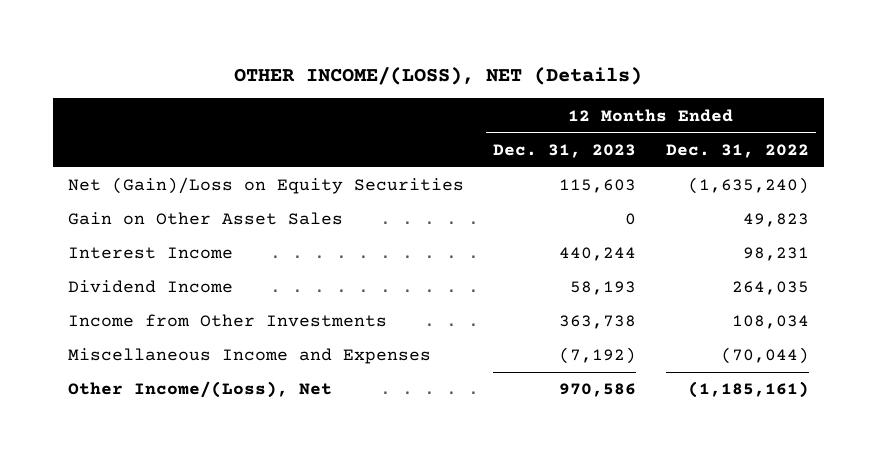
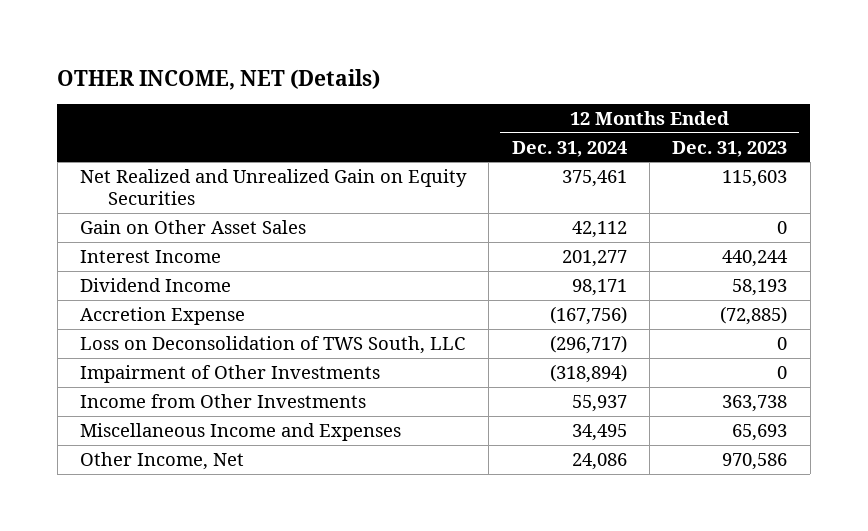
[234,66,643,85] OTHER INCOME/(LOSS), NET (Details) -> [57,68,381,90] OTHER INCOME, NET (Details)
[666,143,810,158] Dec. 31, 2022 -> none
none -> [511,140,627,157] Dec. 31, 2024
[67,177,464,195] Net (Gain)/Loss on Equity Securities -> [80,168,468,206] Net Realized and Unrealized Gain on Equity Securities
none -> [80,306,246,325] Accretion Expense
none -> [80,335,466,354] Loss on Deconsolidation of TWS South, LLC
none -> [80,364,381,383] Impairment of Other Investments
[559,347,637,365] (7,192) -> [732,423,788,441] 65,693
[67,381,332,399] Other Income/(Loss), Net -> [80,451,245,470] Other Income, Net

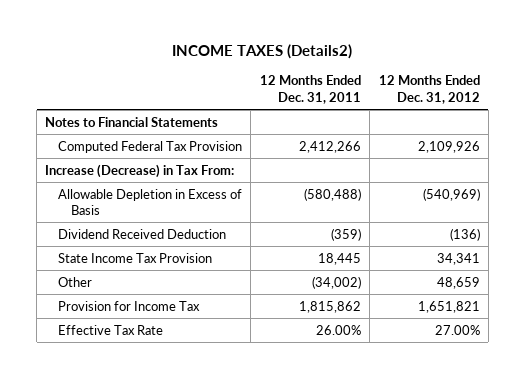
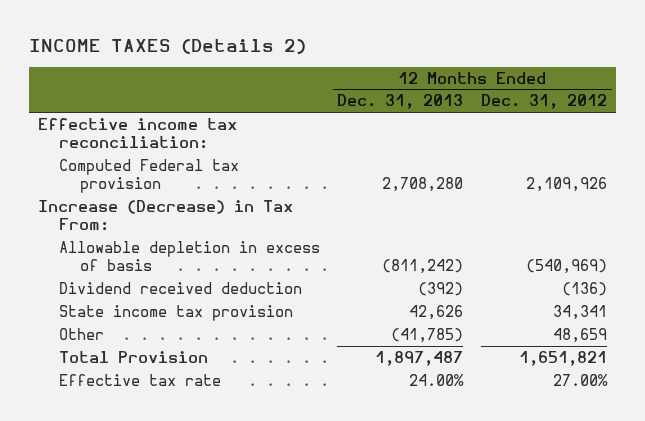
[172,44,353,60] INCOME TAXES (Details2) -> [28,39,306,55] INCOME TAXES (Details 2)
[259,75,361,104] 12 Months Ended Dec. 31, 2011 -> none
none -> [337,94,464,110] Dec. 31, 2013
[45,116,219,127] Notes to Financial Statements -> none
none -> [37,117,237,150] Effective income tax reconciliation:
[58,140,243,153] Computed Federal Tax Provision -> [58,158,239,194] Computed Federal tax provision
[58,188,243,215] Allowable Depletion in Excess of Basis -> [58,240,320,272] Allowable depletion in excess of basis
[58,228,227,239] Dividend Received Deduction -> [58,281,302,294] Dividend received deduction
[58,252,213,263] State Income Tax Provision -> [58,304,293,321] State income tax provision
[58,300,201,311] Provision for Income Tax -> [58,350,208,363] Total Provision
[58,324,164,335] Effective Tax Rate -> [58,373,221,386] Effective tax rate

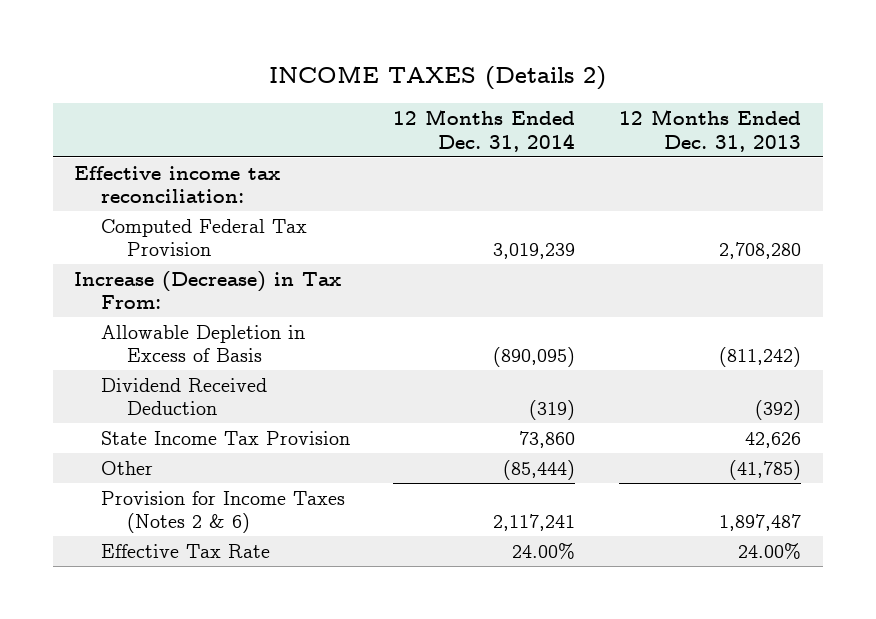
[481,94,608,110] Dec. 31, 2012 -> none
none -> [393,108,576,152] 12 Months Ended Dec. 31, 2014
[58,158,239,194] Computed Federal tax provision -> [100,218,307,257] Computed Federal Tax Provision
[58,240,320,272] Allowable depletion in excess of basis -> [100,324,305,363] Allowable Depletion in Excess of Basis
[58,281,302,294] Dividend received deduction -> [100,377,267,416] Dividend Received Deduction
[58,304,293,321] State income tax provision -> [100,430,350,445] State Income Tax Provision
[58,350,208,363] Total Provision -> [100,490,345,534] Provision for Income Taxes (Notes 2 & 6)
[58,373,221,386] Effective tax rate -> [100,543,270,558] Effective Tax Rate

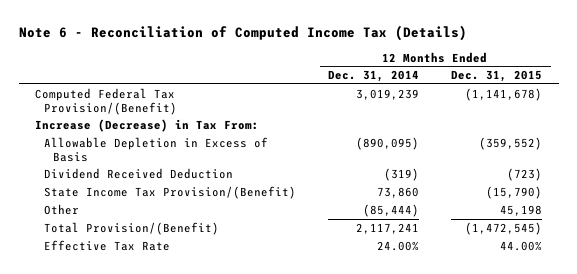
[268,66,606,91] INCOME TAXES (Details 2) -> [18,25,467,42] Note 6 - Reconciliation of Computed Income Tax (Details)
[619,108,802,152] 12 Months Ended Dec. 31, 2013 -> none
none -> [451,70,543,83] Dec. 31, 2015
[74,165,281,204] Effective income tax reconciliation: -> none
[100,218,307,257] Computed Federal Tax Provision -> [34,87,177,115] Computed Federal Tax Provision/(Benefit)
[100,430,350,445] State Income Tax Provision -> [43,185,296,199] State Income Tax Provision/(Benefit)
[100,490,345,534] Provision for Income Taxes (Notes 2 & 6) -> [43,221,219,235] Total Provision/(Benefit)

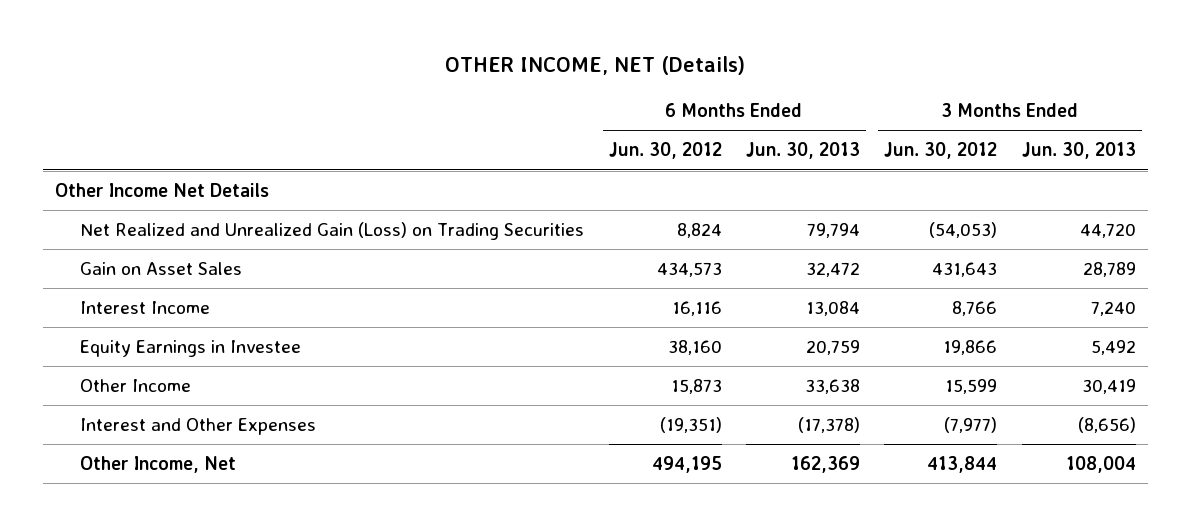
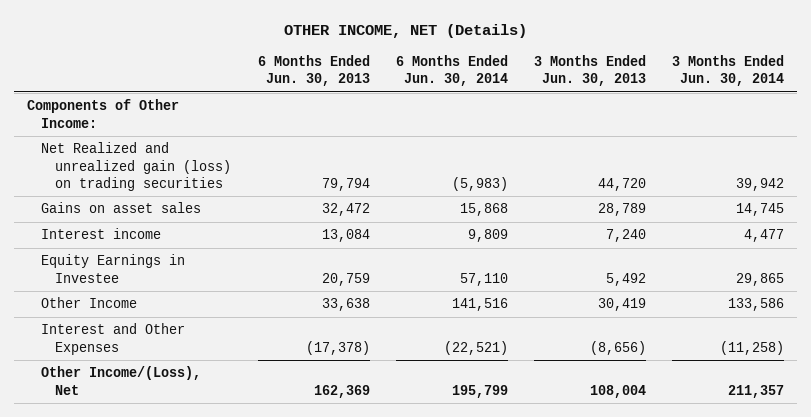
[608,142,722,160] Jun. 30, 2012 -> none
[884,142,998,160] Jun. 30, 2012 -> none
none -> [395,55,508,87] 6 Months Ended Jun. 30, 2014
none -> [672,55,785,87] 3 Months Ended Jun. 30, 2014
[55,182,270,197] Other Income Net Details -> none
none -> [27,99,180,128] Components of Other Income:
[80,221,585,240] Net Realized and Unrealized Gain (Loss) on Trading Securities -> [41,142,232,191] Net Realized and unrealized gain (loss) on trading securities
[80,261,243,275] Gain on Asset Sales -> [41,202,202,214] Gains on asset sales
[80,300,211,314] Interest Income -> [41,228,162,240] Interest income
[80,455,237,473] Other Income, Net -> [41,366,202,395] Other Income/(Loss), Net

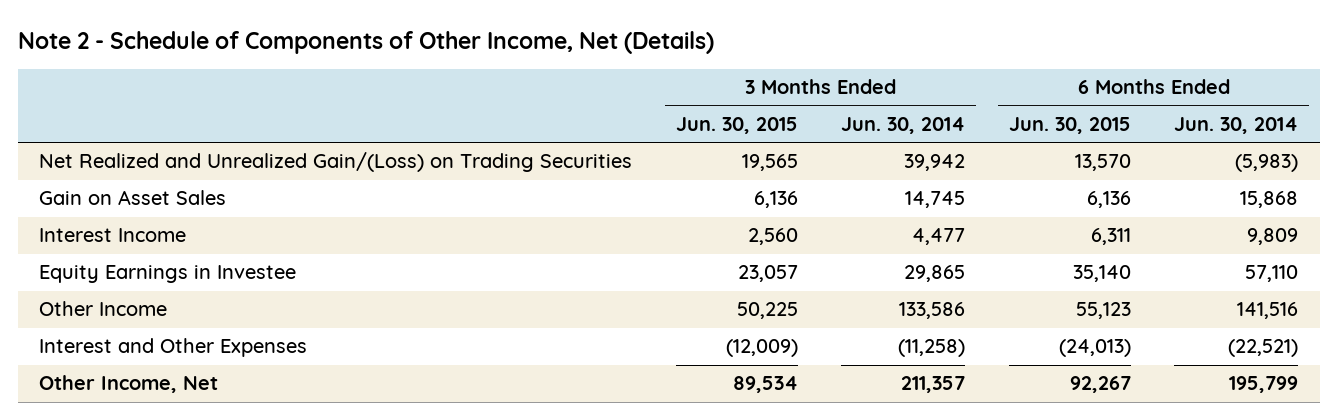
[283,24,527,39] OTHER INCOME, NET (Details) -> [17,30,714,54] Note 2 - Schedule of Components of Other Income, Net (Details)
[257,55,370,87] 6 Months Ended Jun. 30, 2013 -> none
[533,55,646,87] 3 Months Ended Jun. 30, 2013 -> none
none -> [675,116,798,134] Jun. 30, 2015
none -> [1008,116,1131,134] Jun. 30, 2015
[27,99,180,128] Components of Other Income: -> none
[41,142,232,191] Net Realized and unrealized gain (loss) on trading securities -> [39,152,633,173] Net Realized and Unrealized Gain/(Loss) on Trading Securities
[41,202,202,214] Gains on asset sales -> [39,190,227,206] Gain on Asset Sales
[41,228,162,240] Interest income -> [39,228,187,243] Interest Income
[41,366,202,395] Other Income/(Loss), Net -> [39,375,219,394] Other Income, Net

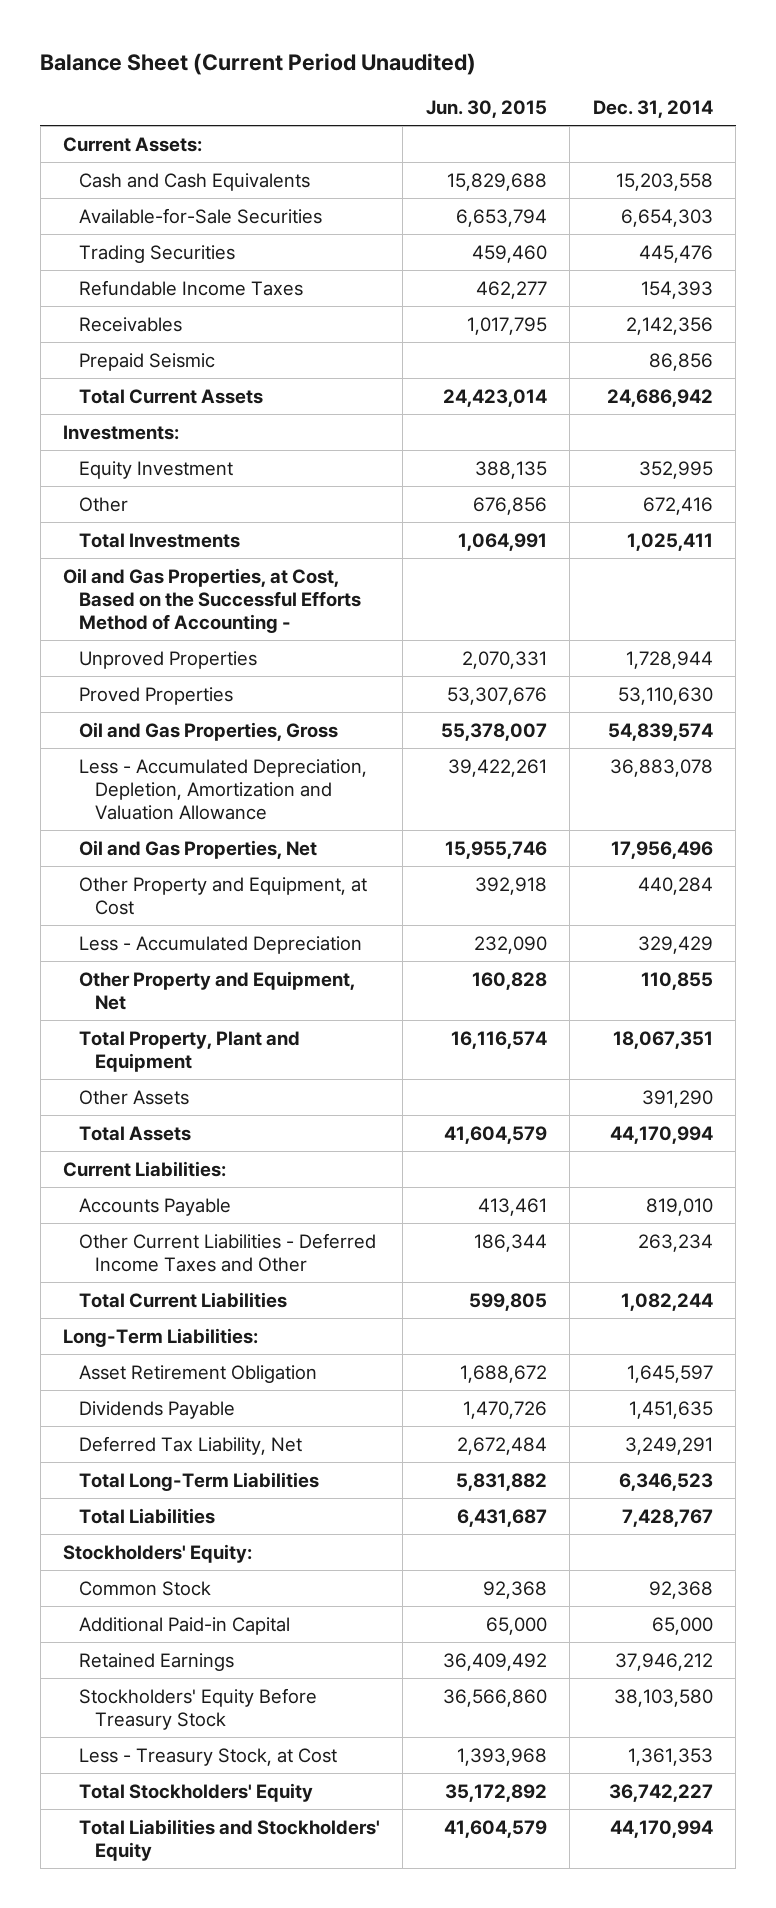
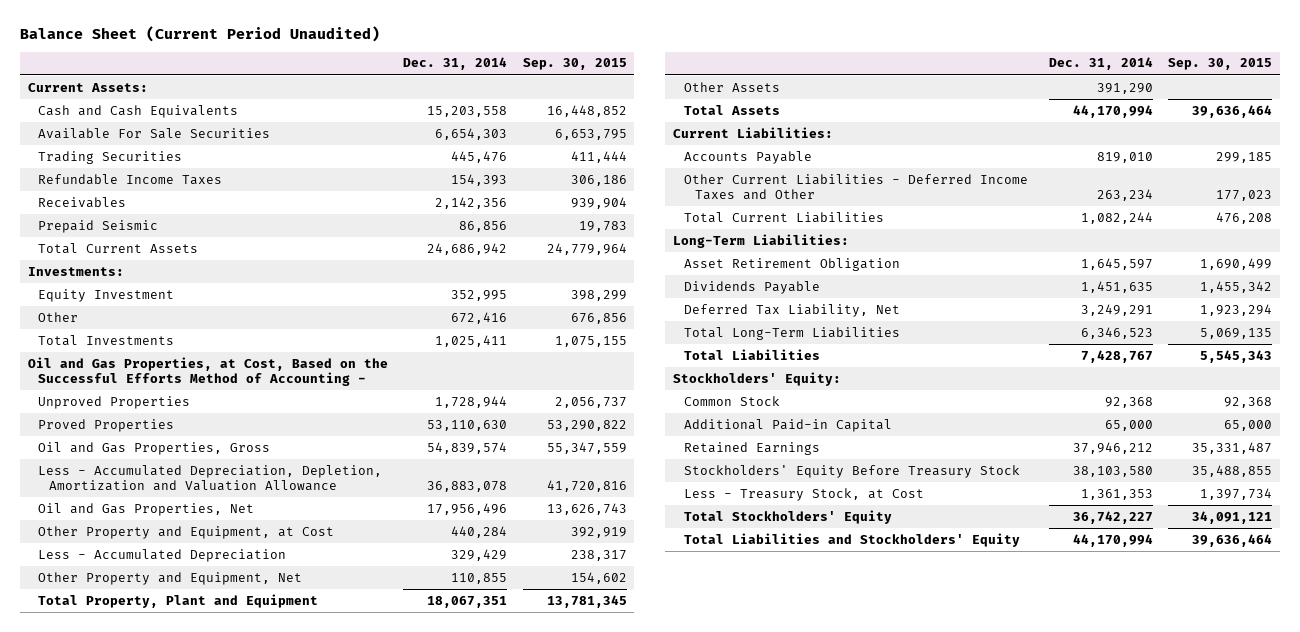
[425,99,547,118] Jun. 30, 2015 -> none
none -> [522,58,627,71] Sep. 30, 2015
[79,207,323,224] Available-for-Sale Securities -> [38,127,271,139] Available For Sale Securities

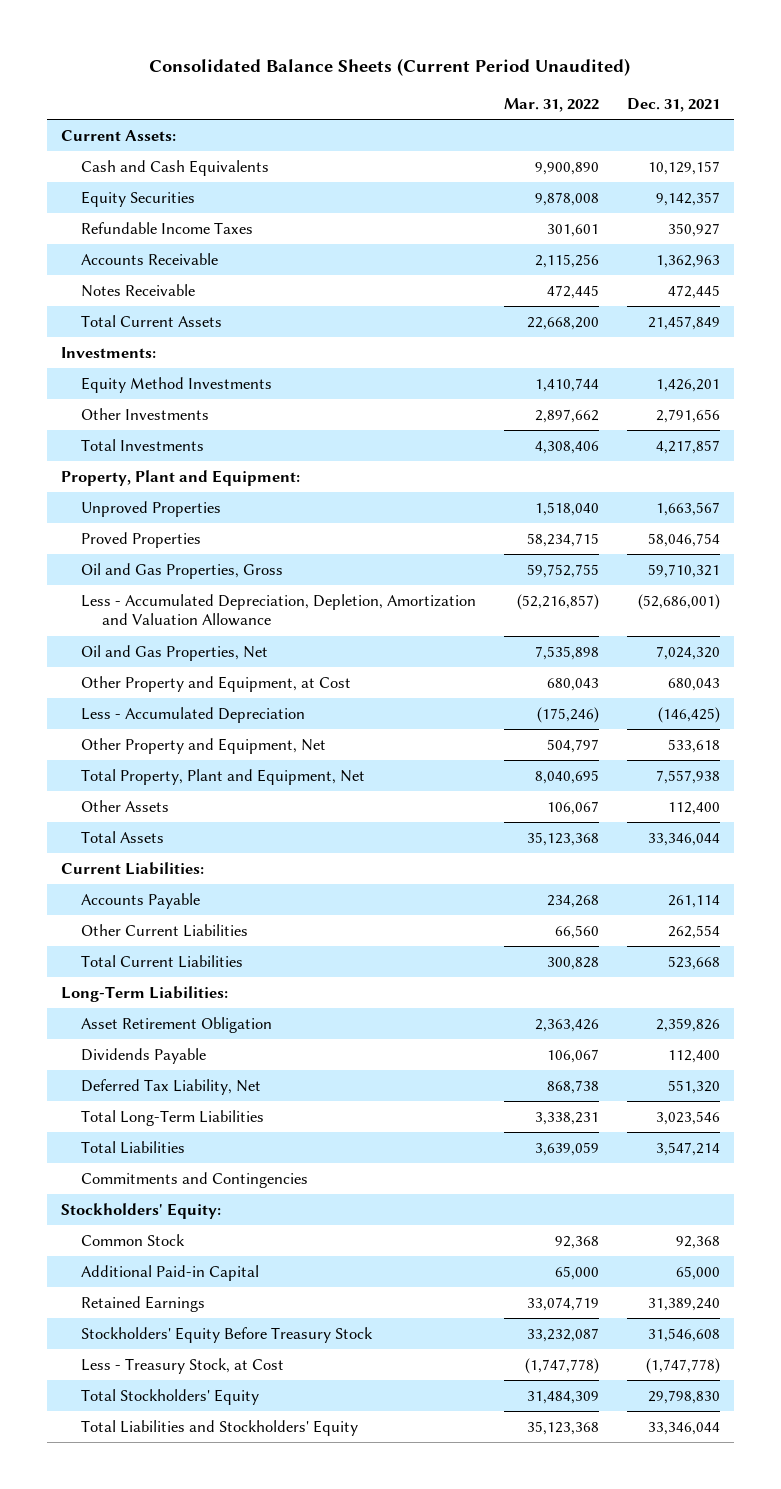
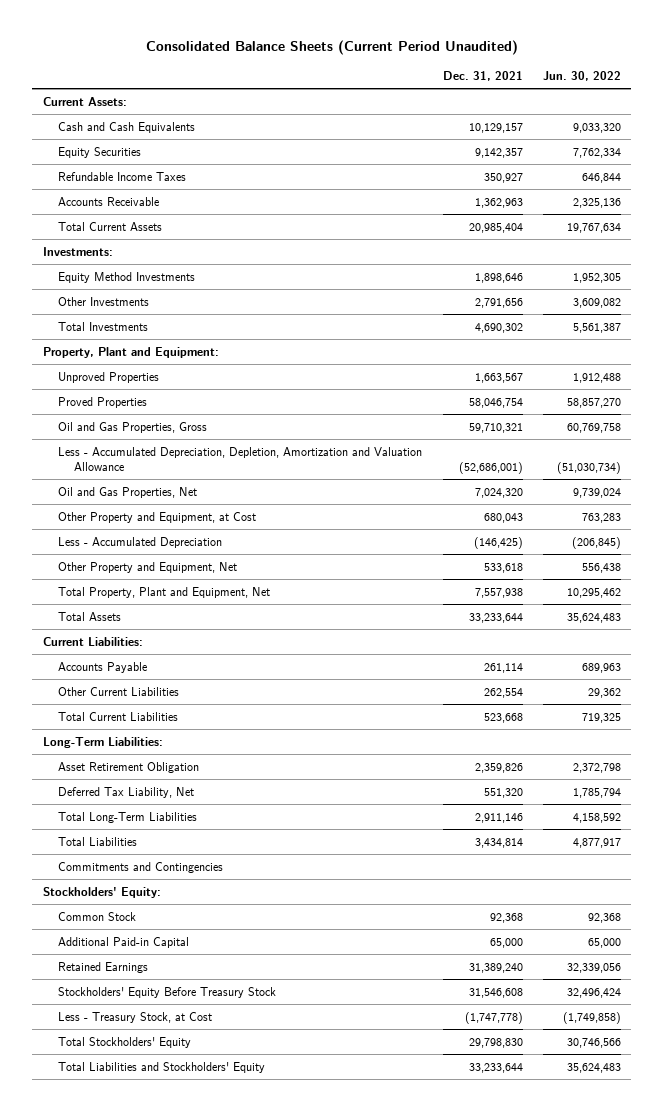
[504,98,600,113] Mar. 31, 2022 -> none
none -> [543,71,622,82] Jun. 30, 2022
[81,283,196,297] Notes Receivable -> none
[648,315,721,330] 21,457,849 -> [468,222,523,233] 20,985,404
[656,378,721,392] 1,426,201 -> [474,272,523,283] 1,898,646
[656,439,721,454] 4,217,857 -> [474,322,523,333] 4,690,302
[81,799,170,812] Other Assets -> none
[648,832,721,846] 33,346,044 -> [468,612,523,623] 33,233,644
[81,1047,207,1064] Dividends Payable -> none
[656,1110,721,1125] 3,023,546 -> [474,812,523,823] 2,911,146
[656,1141,721,1156] 3,547,214 -> [474,837,523,848] 3,434,814
[648,1421,721,1435] 33,346,044 -> [468,1062,523,1073] 33,233,644

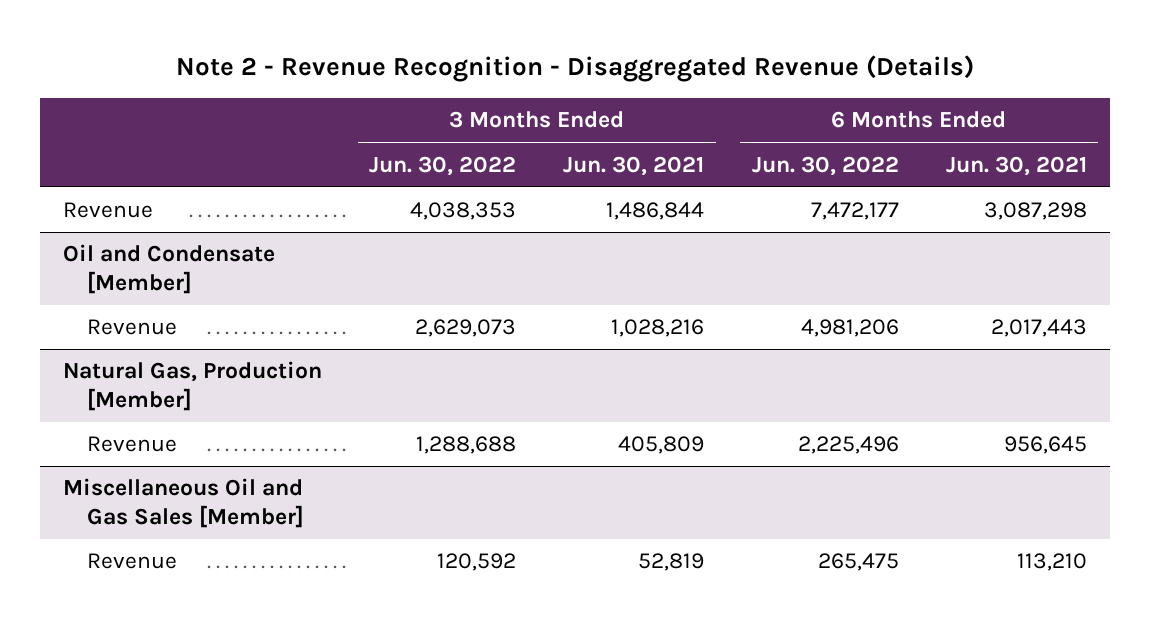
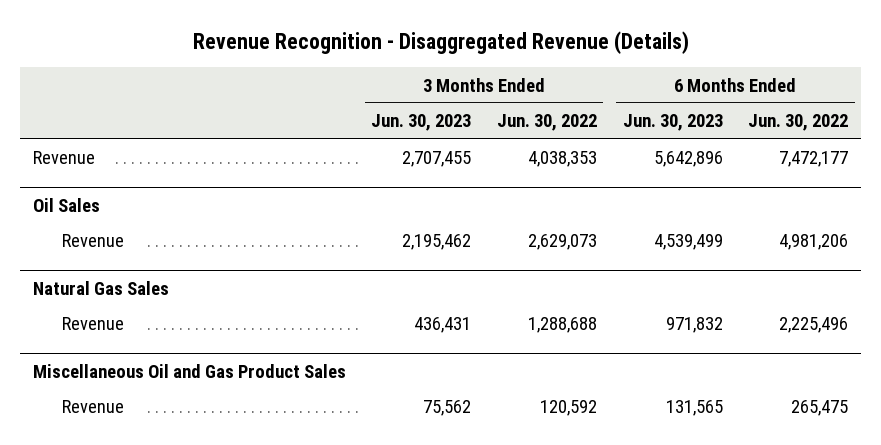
[175,55,974,83] Note 2 - Revenue Recognition - Disaggregated Revenue (Details) -> [192,30,689,54] Revenue Recognition - Disaggregated Revenue (Details)
[563,155,705,176] Jun. 30, 2021 -> none
[945,155,1087,176] Jun. 30, 2021 -> none
none -> [371,114,472,132] Jun. 30, 2023
none -> [622,114,723,132] Jun. 30, 2023
[63,244,276,295] Oil and Condensate [Member] -> [32,198,100,213] Oil Sales
[63,361,323,412] Natural Gas, Production [Member] -> [32,281,169,296] Natural Gas Sales
[63,478,304,529] Miscellaneous Oil and Gas Sales [Member] -> [32,364,346,379] Miscellaneous Oil and Gas Product Sales

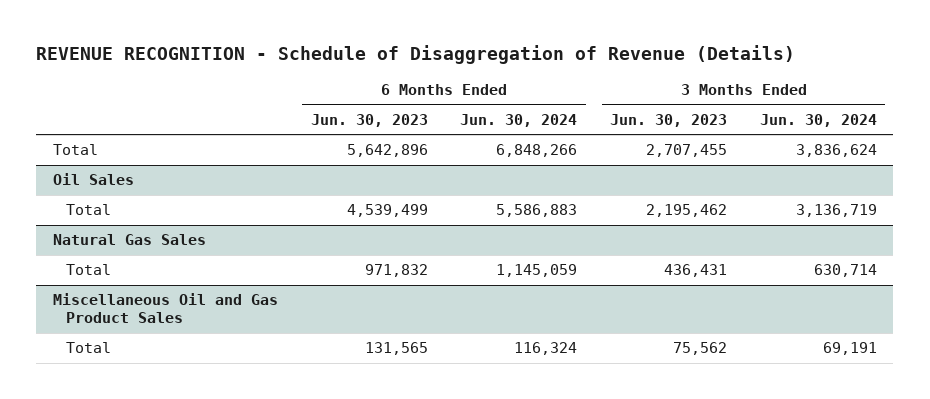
[192,30,689,54] Revenue Recognition - Disaggregated Revenue (Details) -> [36,44,796,64] REVENUE RECOGNITION - Schedule of Disaggregation of Revenue (Details)
[497,114,598,132] Jun. 30, 2022 -> none
[748,114,849,132] Jun. 30, 2022 -> none
none -> [460,114,578,128] Jun. 30, 2024
none -> [760,114,878,128] Jun. 30, 2024
[32,151,95,165] Revenue -> [52,144,98,156] Total
[62,234,125,248] Revenue -> [65,204,111,216] Total
[62,317,125,331] Revenue -> [65,264,111,276] Total
[62,400,125,414] Revenue -> [65,342,111,354] Total

